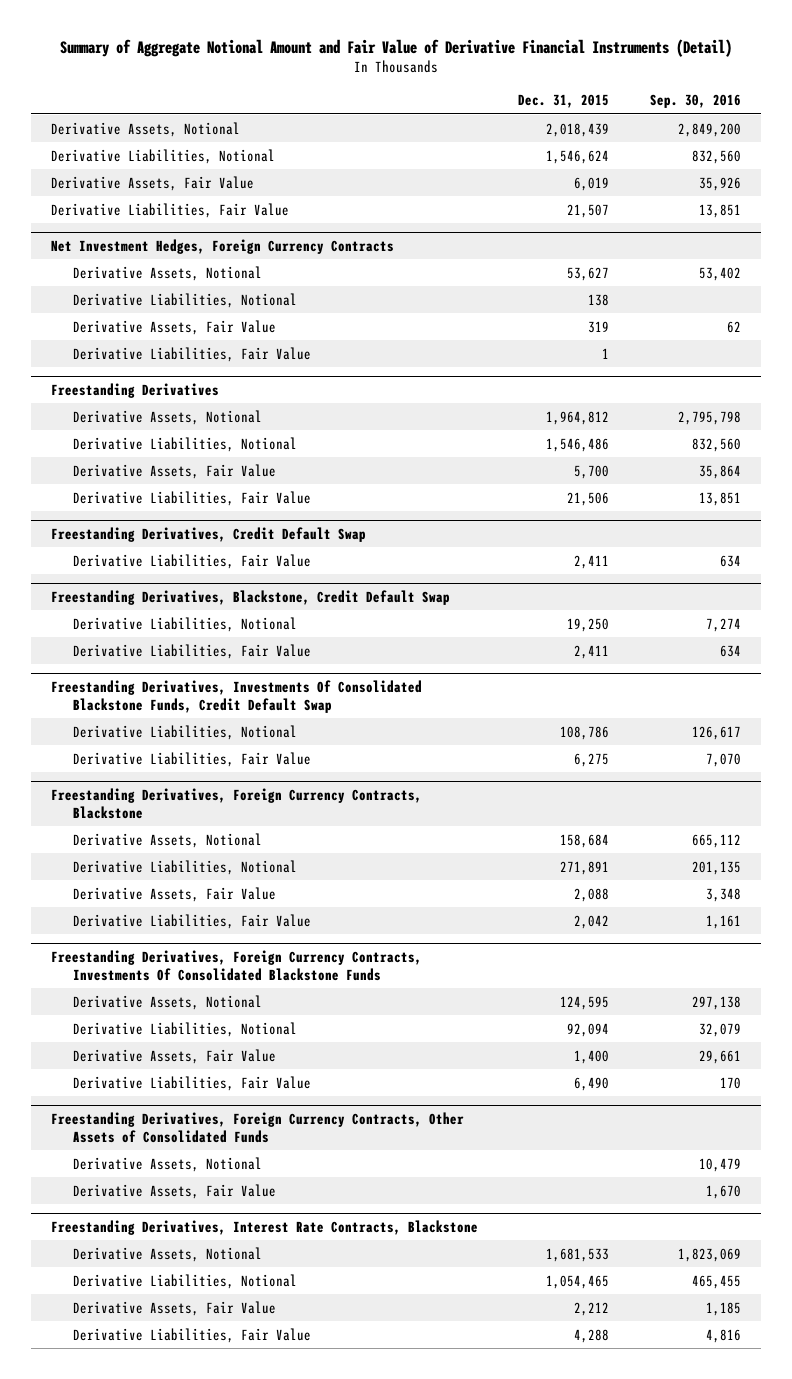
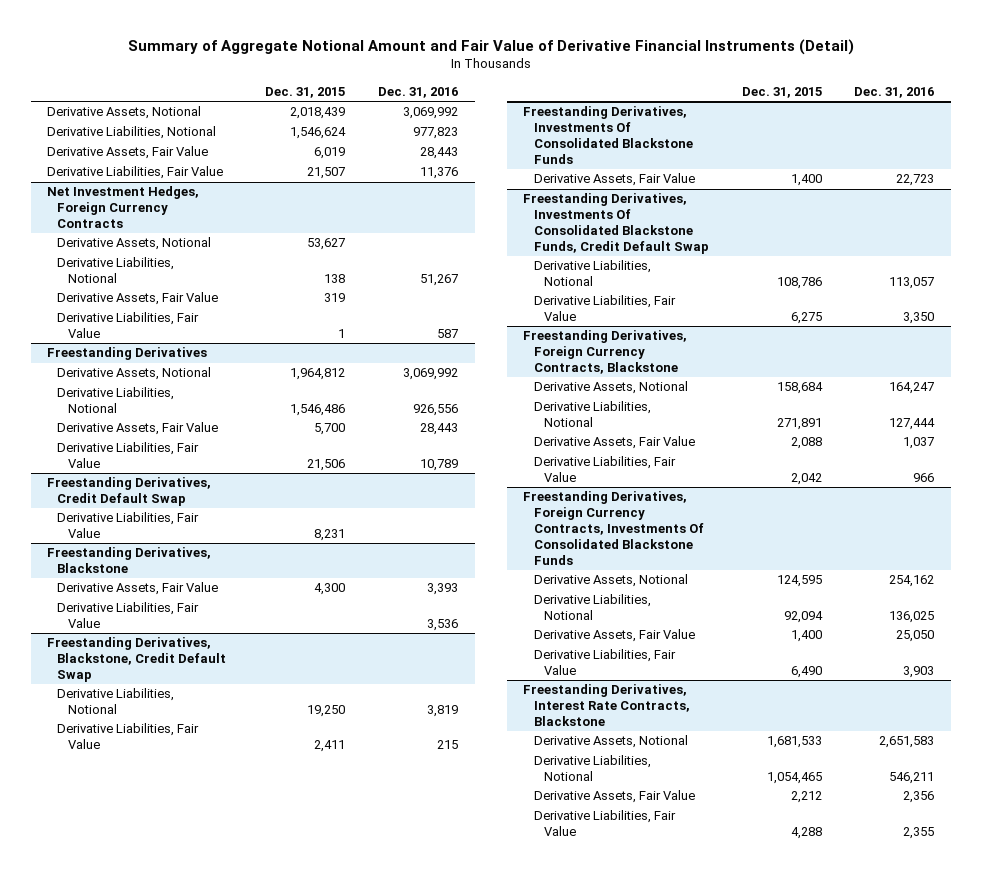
[649,94,741,109] Sep. 30, 2016 -> none
none -> [378,86,459,98] Dec. 31, 2016
[574,554,610,569] 2,411 -> [314,529,346,542] 8,231
none -> [47,547,212,574] Freestanding Derivatives, Blackstone
none -> [57,582,219,596] Derivative Assets, Fair Value
none -> [57,602,200,629] Derivative Liabilities, Fair Value
none -> [523,106,693,164] Freestanding Derivatives, Investments Of Consolidated Blackstone Funds
none -> [533,173,695,187] Derivative Assets, Fair Value
[51,1111,465,1143] Freestanding Derivatives, Foreign Currency Contracts, Other Assets of Consolidated Funds -> none
[72,1156,262,1172] Derivative Assets, Notional -> none
[72,1183,276,1199] Derivative Assets, Fair Value -> none

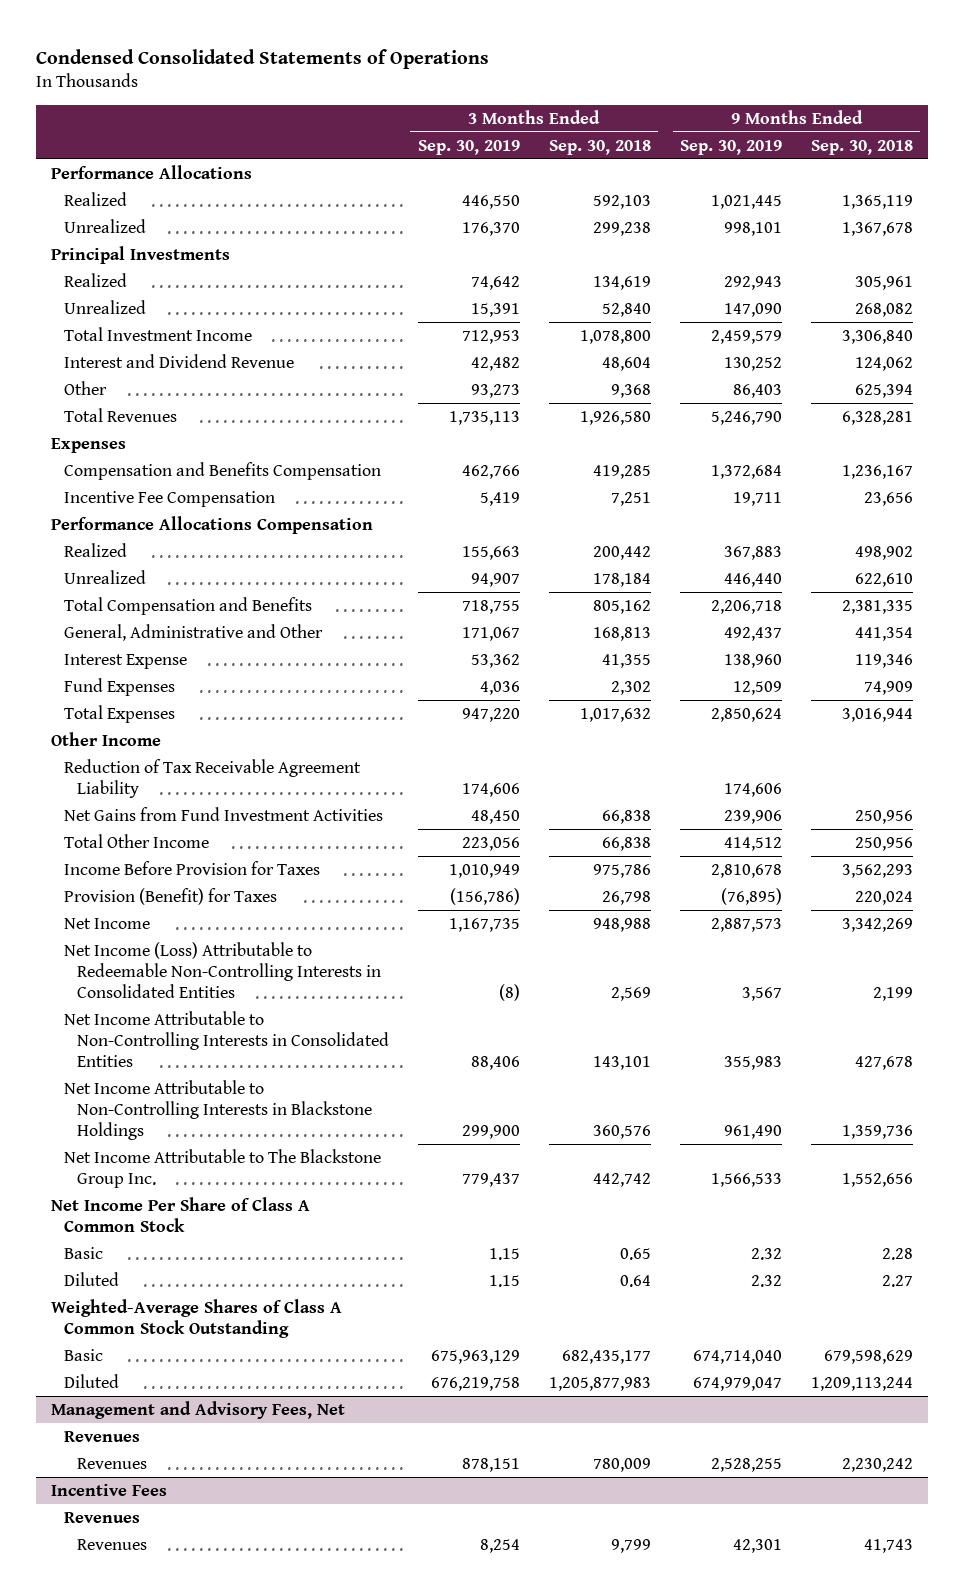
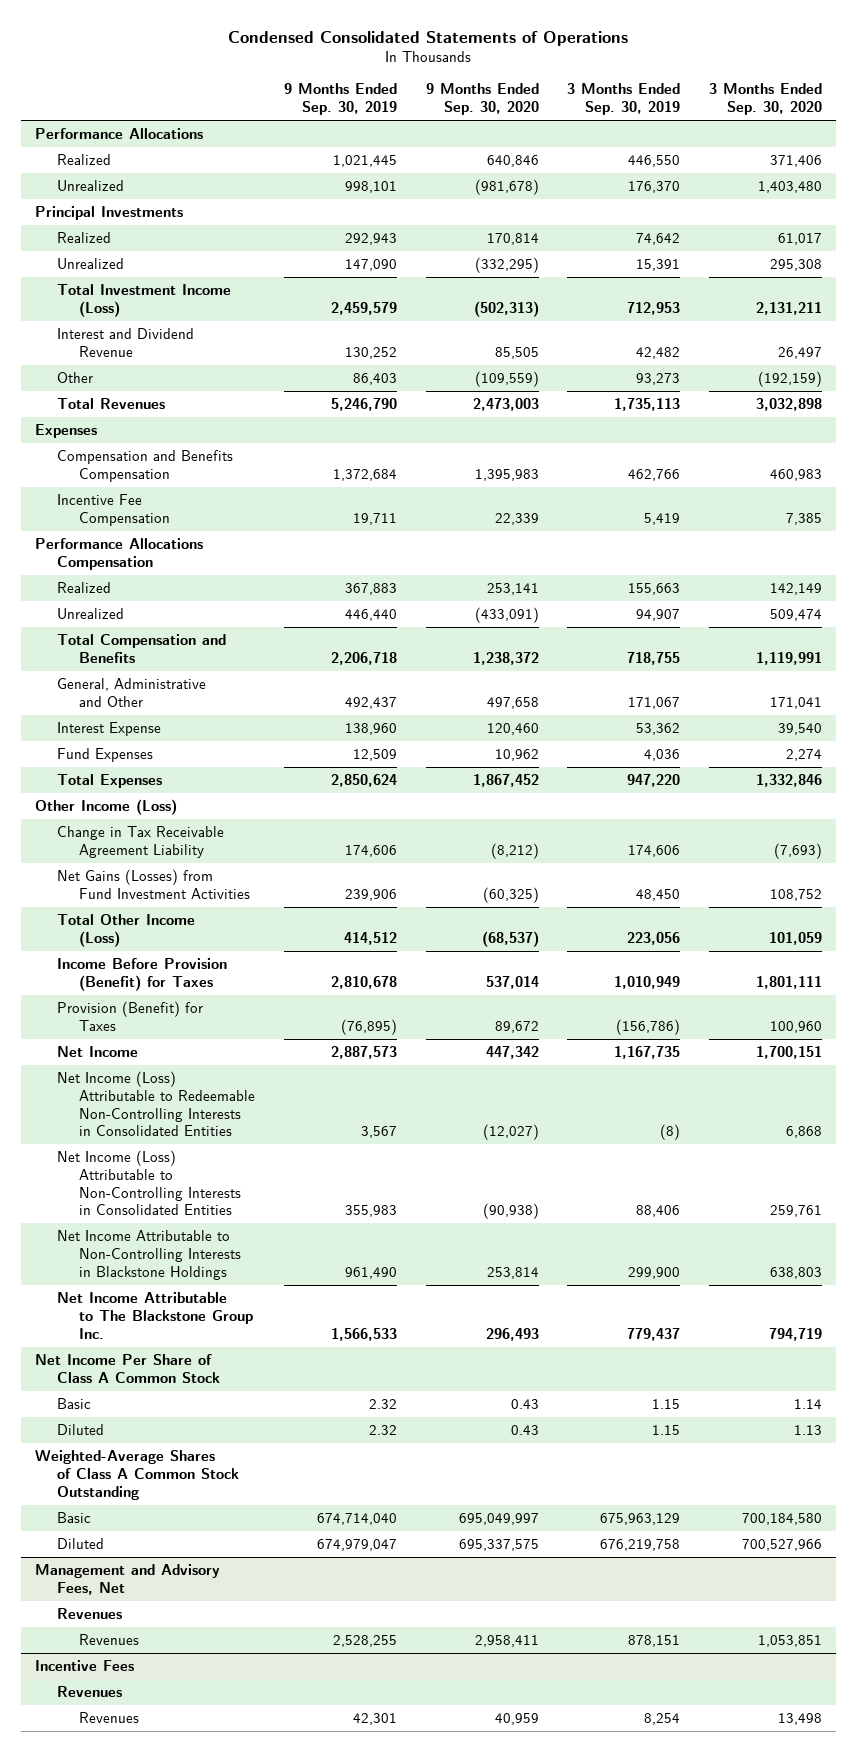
[548,139,651,155] Sep. 30, 2018 -> none
[811,139,914,155] Sep. 30, 2018 -> none
none -> [425,83,539,116] 9 Months Ended Sep. 30, 2020
none -> [708,83,822,116] 3 Months Ended Sep. 30, 2020
[63,326,252,341] Total Investment Income -> [57,283,232,317] Total Investment Income (Loss)
[50,731,161,746] Other Income -> [35,798,178,815] Other Income (Loss)
[63,758,361,798] Reduction of Tax Receivable Agreement Liability -> [57,825,225,858] Change in Tax Receivable Agreement Liability
[63,806,383,821] Net Gains from Fund Investment Activities -> [57,868,251,899] Net Gains (Losses) from Fund Investment Activities
[63,833,209,848] Total Other Income -> [57,913,196,947] Total Other Income (Loss)
[63,860,320,875] Income Before Provision for Taxes -> [57,957,228,991] Income Before Provision (Benefit) for Taxes
[63,1010,389,1067] Net Income Attributable to Non-Controlling Interests in Consolidated Entities -> [57,1149,242,1216] Net Income (Loss) Attributable to Non-Controlling Interests in Consolidated Entities

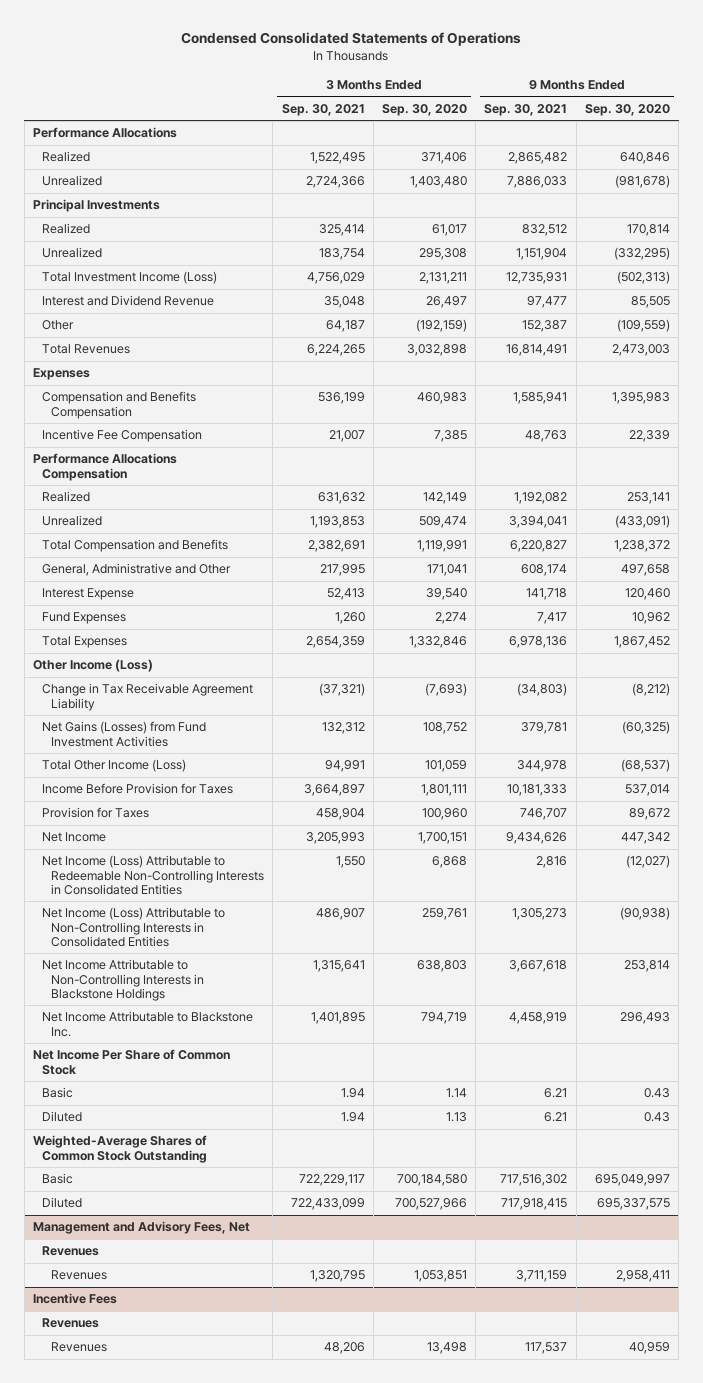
[283,83,397,116] 9 Months Ended Sep. 30, 2019 -> none
[567,83,681,116] 3 Months Ended Sep. 30, 2019 -> none
none -> [281,103,365,116] Sep. 30, 2021
none -> [484,103,568,116] Sep. 30, 2021
[57,957,228,991] Income Before Provision (Benefit) for Taxes -> [42,783,234,795] Income Before Provision for Taxes
[57,1000,204,1031] Provision (Benefit) for Taxes -> [42,807,150,819] Provision for Taxes
[57,1291,254,1339] Net Income Attributable to The Blackstone Group Inc. -> [42,1011,254,1037] Net Income Attributable to Blackstone Inc.
[35,1353,221,1383] Net Income Per Share of Class A Common Stock -> [32,1049,230,1075] Net Income Per Share of Common Stock
[35,1449,240,1500] Weighted-Average Shares of Class A Common Stock Outstanding -> [32,1135,208,1163] Weighted-Average Shares of Common Stock Outstanding

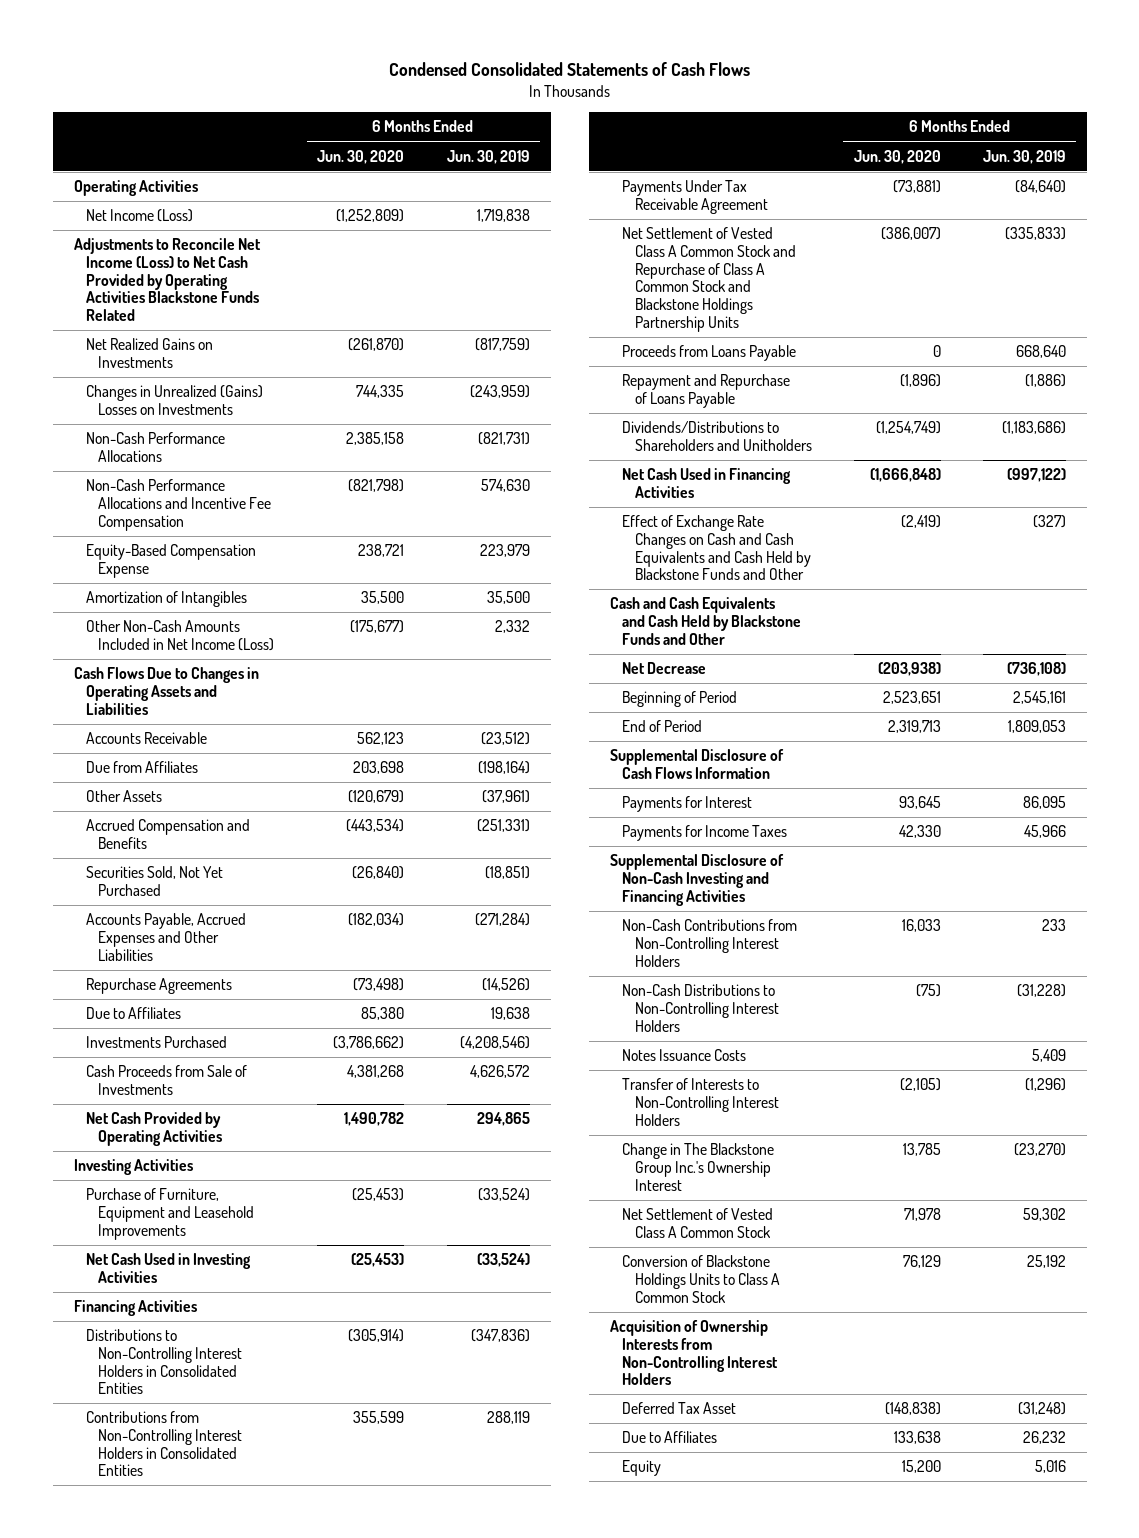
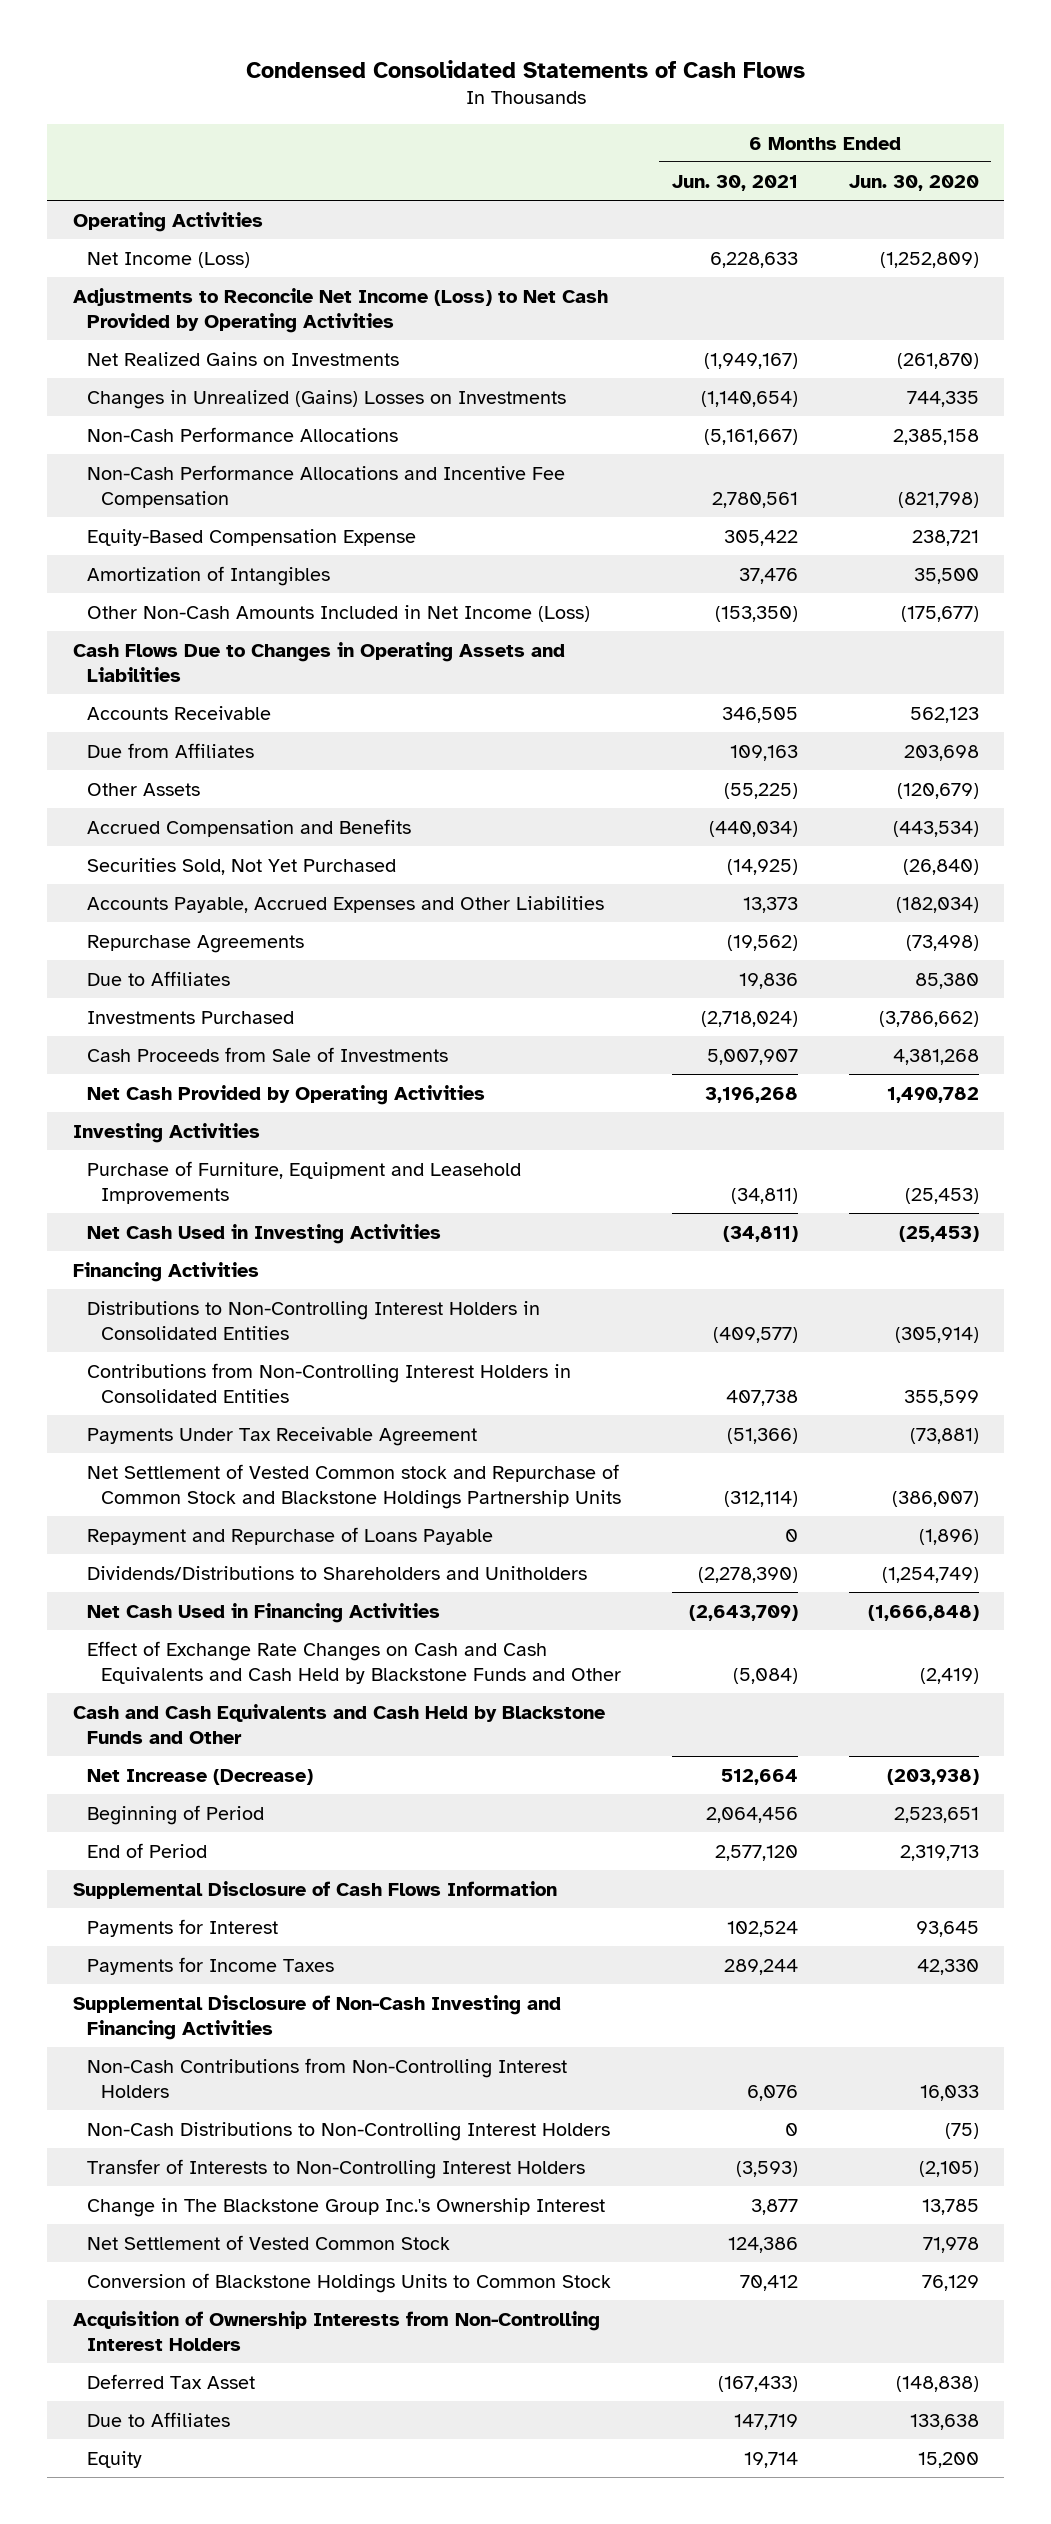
[446,149,530,164] Jun. 30, 2019 -> none
none -> [671,174,798,191] Jun. 30, 2021
[73,238,261,321] Adjustments to Reconcile Net Income (Loss) to Net Cash Provided by Operating Activities Blackstone Funds Related -> [72,287,608,333] Adjustments to Reconcile Net Income (Loss) to Net Cash Provided by Operating Activities
[622,345,797,362] Proceeds from Loans Payable -> none
[622,227,796,332] Net Settlement of Vested Class A Common Stock and Repurchase of Class A Common Stock and Blackstone Holdings Partnership Units -> [86,1463,621,1509] Net Settlement of Vested Common stock and Repurchase of Common Stock and Blackstone Holdings Partnership Units
[622,662,707,675] Net Decrease -> [86,1768,313,1785] Net Increase (Decrease)
[622,1049,747,1062] Notes Issuance Costs -> none
[622,1208,774,1238] Net Settlement of Vested Class A Common Stock -> [86,2234,450,2250] Net Settlement of Vested Common Stock
[622,1255,780,1303] Conversion of Blackstone Holdings Units to Class A Common Stock -> [86,2272,611,2293] Conversion of Blackstone Holdings Units to Common Stock

